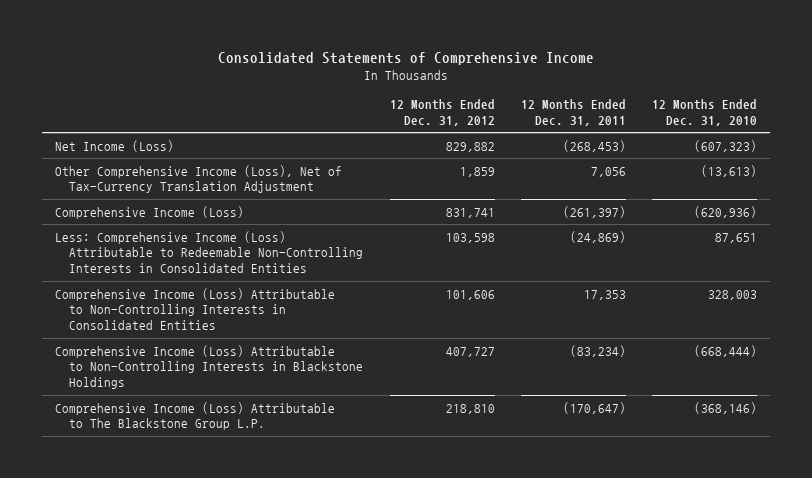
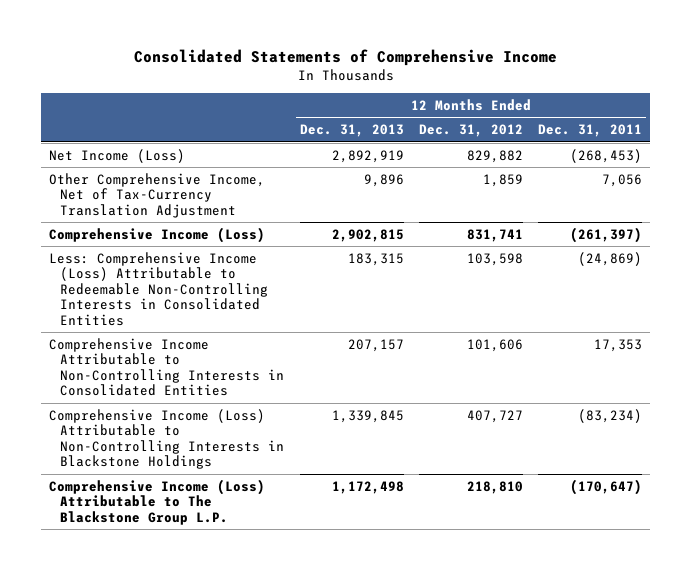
[652,98,758,126] 12 Months Ended Dec. 31, 2010 -> none
none -> [299,124,404,138] Dec. 31, 2013
[54,164,342,194] Other Comprehensive Income (Loss), Net of Tax-Currency Translation Adjustment -> [48,172,265,218] Other Comprehensive Income, Net of Tax-Currency Translation Adjustment
[54,287,335,331] Comprehensive Income (Loss) Attributable to Non-Controlling Interests in Consolidated Entities -> [48,337,285,397] Comprehensive Income Attributable to Non-Controlling Interests in Consolidated Entities

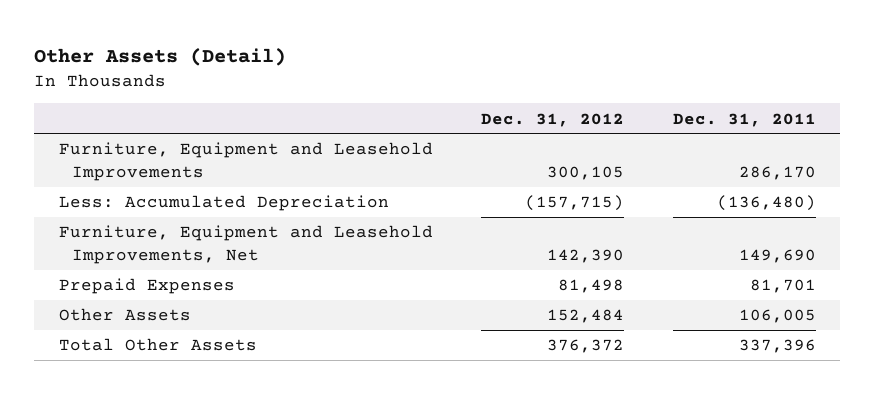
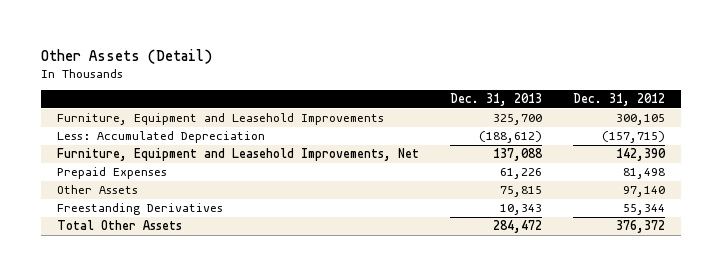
[673,112,817,127] Dec. 31, 2011 -> none
none -> [450,93,543,107] Dec. 31, 2013
[547,309,625,324] 152,484 -> [623,186,666,198] 97,140
none -> [56,203,223,216] Freestanding Derivatives

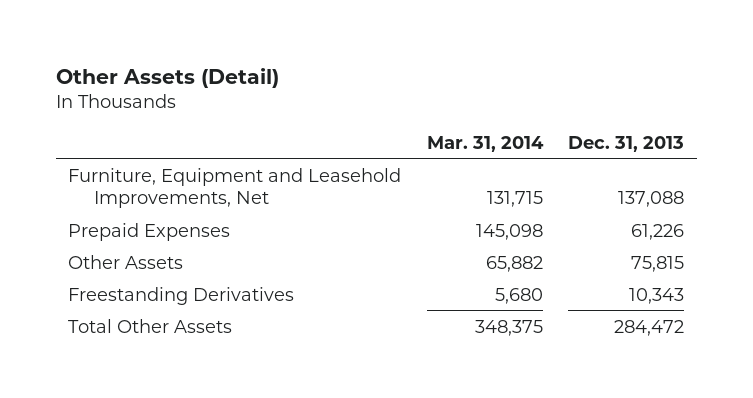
[573,93,666,107] Dec. 31, 2012 -> none
none -> [426,135,544,152] Mar. 31, 2014
[56,113,384,126] Furniture, Equipment and Leasehold Improvements -> none
[56,131,265,144] Less: Accumulated Depreciation -> none

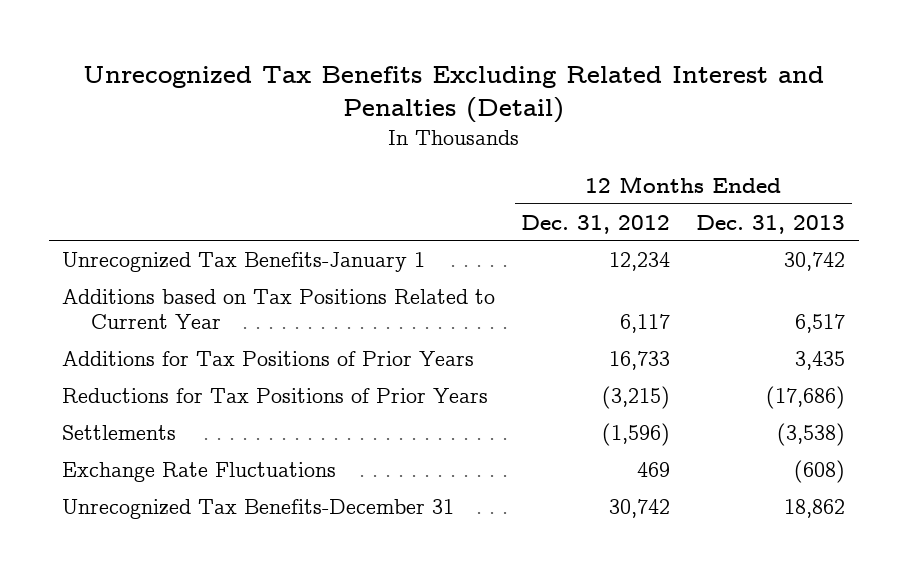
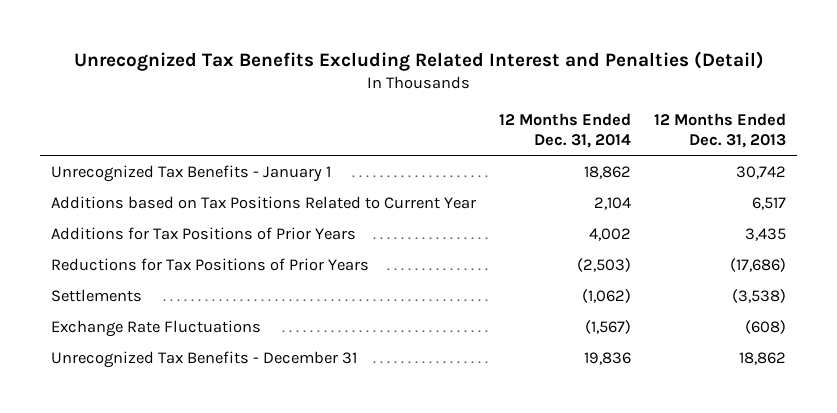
[521,214,671,234] Dec. 31, 2012 -> none
none -> [499,113,632,148] 12 Months Ended Dec. 31, 2014
[62,251,426,272] Unrecognized Tax Benefits-January 1 -> [51,164,332,182] Unrecognized Tax Benefits - January 1
[62,498,455,519] Unrecognized Tax Benefits-December 31 -> [51,350,358,368] Unrecognized Tax Benefits - December 31

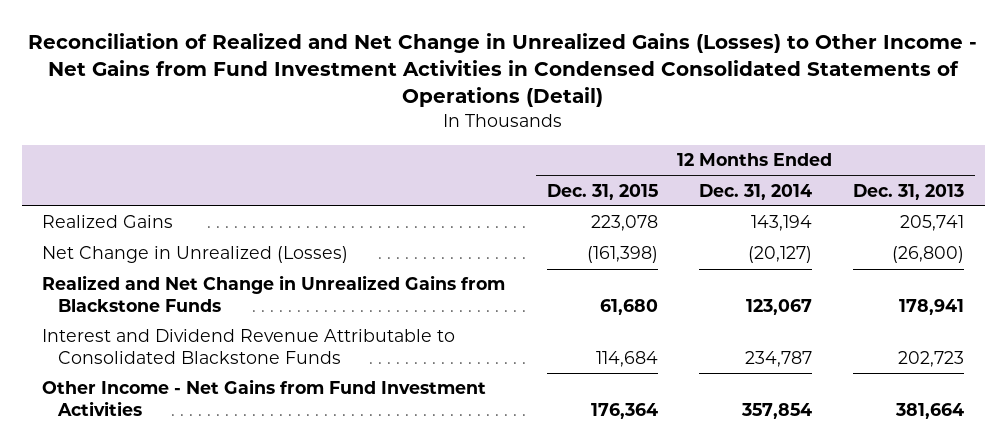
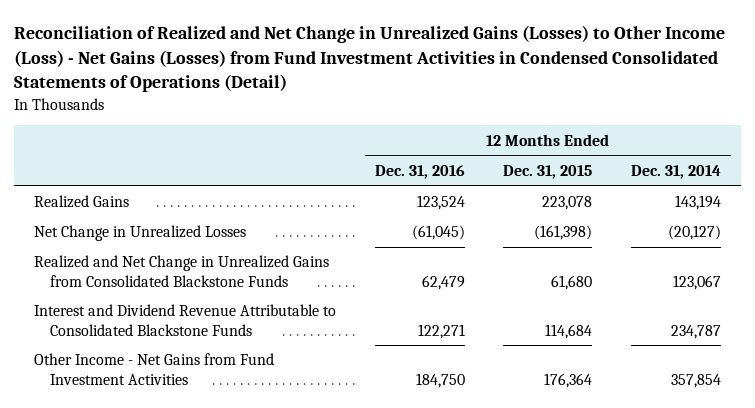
[28,32,978,108] Reconciliation of Realized and Net Change in Unrealized Gains (Losses) to Other Income - Net Gains from Fund Investment Activities in Condensed Consolidated Statements of Operations (Detail) -> [14,24,726,93] Reconciliation of Realized and Net Change in Unrealized Gains (Losses) to Other Income (Loss) - Net Gains (Losses) from Fund Investment Activities in Condensed Consolidated Statements of Operations (Detail)
[853,183,965,200] Dec. 31, 2013 -> none
none -> [374,164,465,179] Dec. 31, 2016
[42,246,349,264] Net Change in Unrealized (Losses) -> [33,225,246,242] Net Change in Unrealized Losses
[42,275,506,313] Realized and Net Change in Unrealized Gains from Blackstone Funds -> [33,255,329,287] Realized and Net Change in Unrealized Gains from Consolidated Blackstone Funds

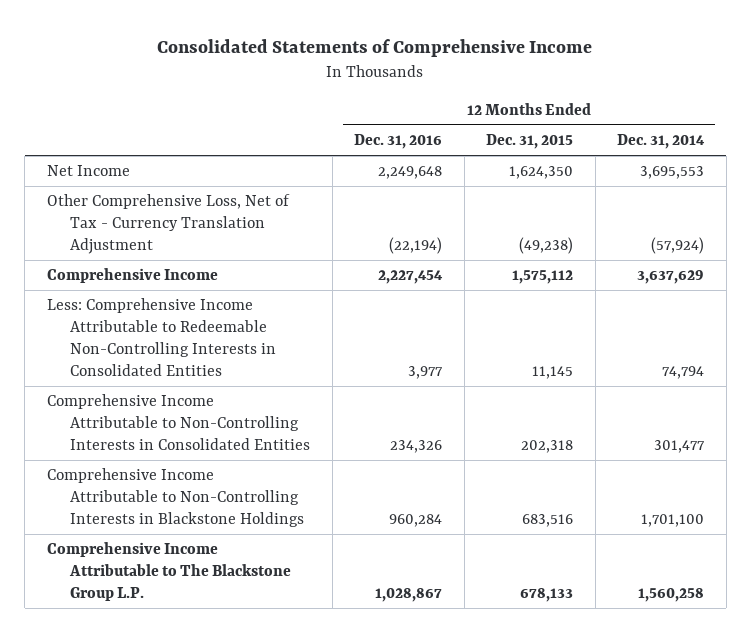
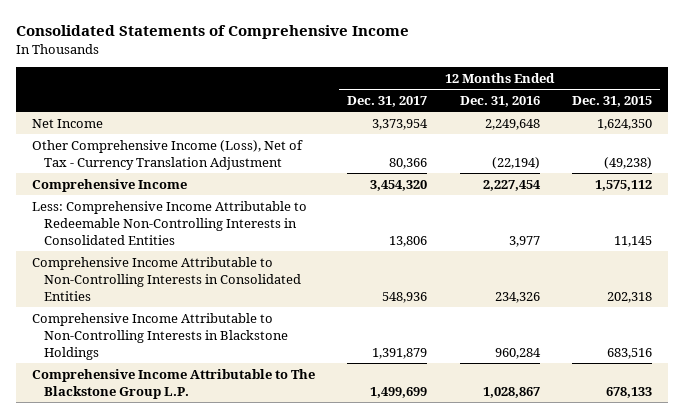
[617,134,706,150] Dec. 31, 2014 -> none
none -> [347,95,428,107] Dec. 31, 2017
[46,194,290,254] Other Comprehensive Loss, Net of Tax - Currency Translation Adjustment -> [32,139,304,170] Other Comprehensive Income (Loss), Net of Tax - Currency Translation Adjustment

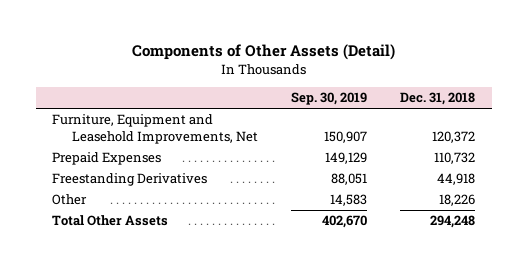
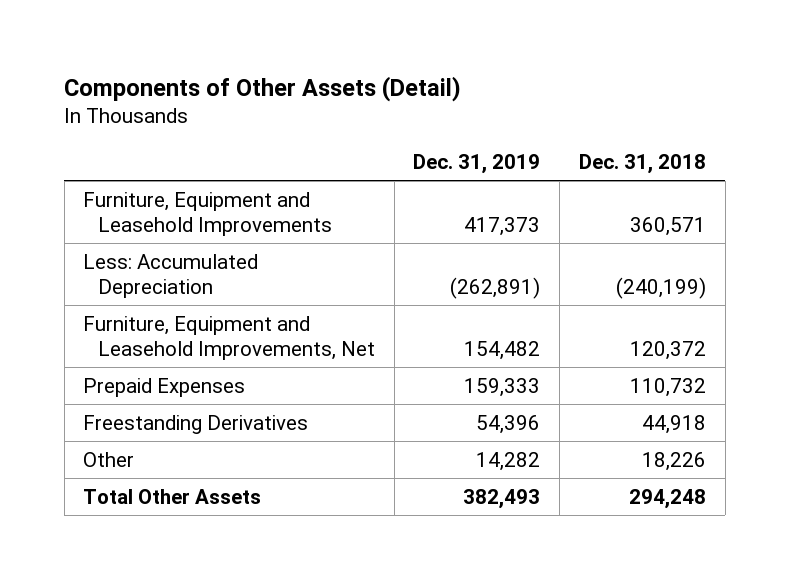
[291,92,368,106] Sep. 30, 2019 -> none
none -> [413,154,541,175] Dec. 31, 2019
none -> [83,191,332,236] Furniture, Equipment and Leasehold Improvements
none -> [83,253,259,298] Less: Accumulated Depreciation

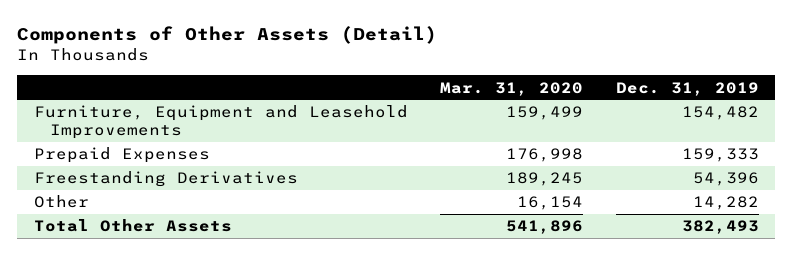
[578,154,706,175] Dec. 31, 2018 -> none
none -> [440,81,584,96] Mar. 31, 2020
[83,253,259,298] Less: Accumulated Depreciation -> none
[83,315,375,360] Furniture, Equipment and Leasehold Improvements, Net -> none
[464,216,541,236] 417,373 -> [681,106,759,121] 154,482

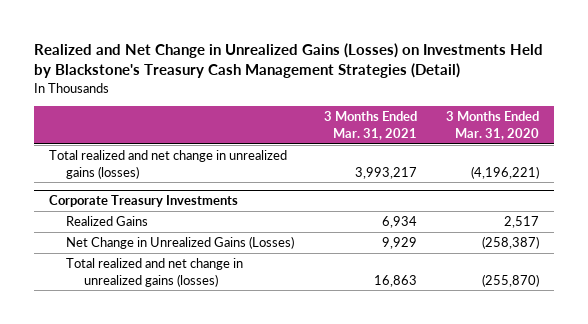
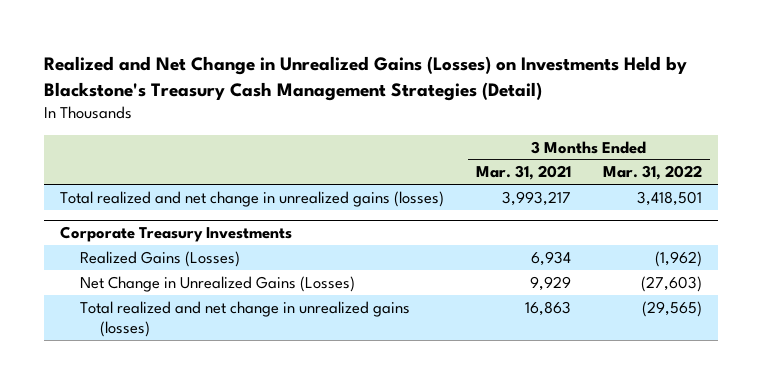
[445,111,539,141] 3 Months Ended Mar. 31, 2020 -> none
none -> [602,165,702,181] Mar. 31, 2022
[66,216,149,227] Realized Gains -> [80,250,241,267] Realized Gains (Losses)

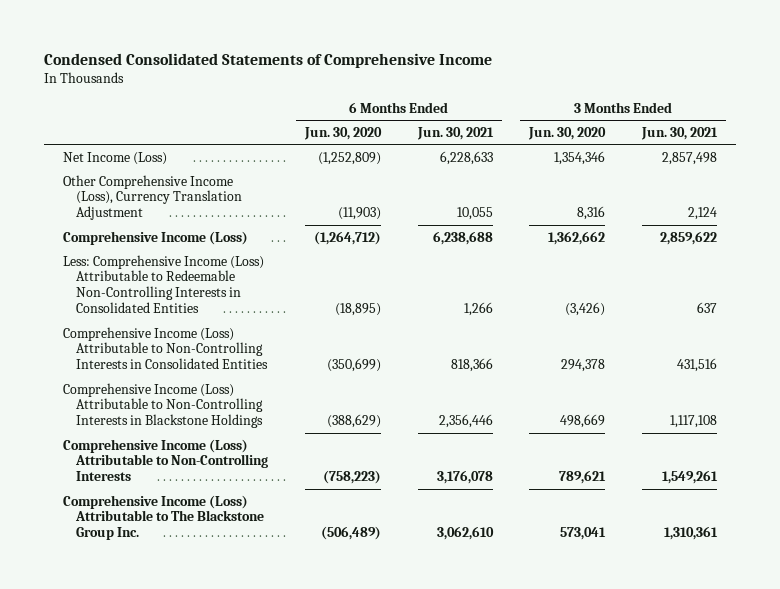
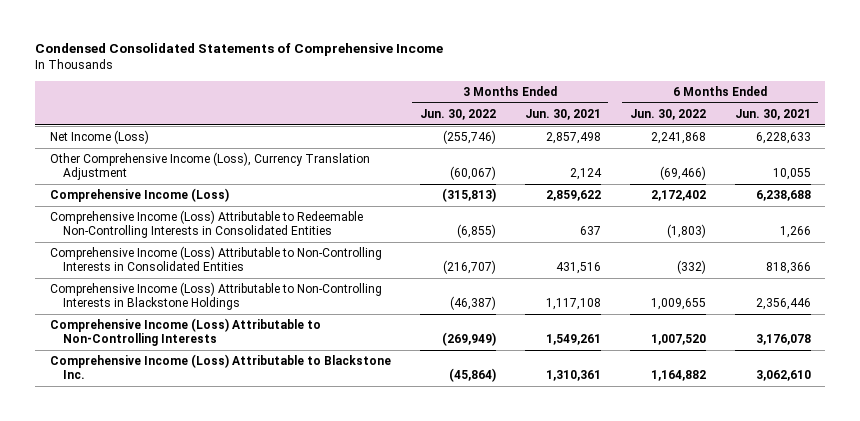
[303,126,382,140] Jun. 30, 2020 -> none
[528,126,607,140] Jun. 30, 2020 -> none
none -> [419,108,496,120] Jun. 30, 2022
none -> [629,108,706,120] Jun. 30, 2022
[62,254,264,314] Less: Comprehensive Income (Loss) Attributable to Redeemable Non-Controlling Interests in Consolidated Entities -> [49,210,363,239] Comprehensive Income (Loss) Attributable to Redeemable Non-Controlling Interests in Consolidated Entities
[62,494,265,541] Comprehensive Income (Loss) Attributable to The Blackstone Group Inc. -> [49,354,391,380] Comprehensive Income (Loss) Attributable to Blackstone Inc.

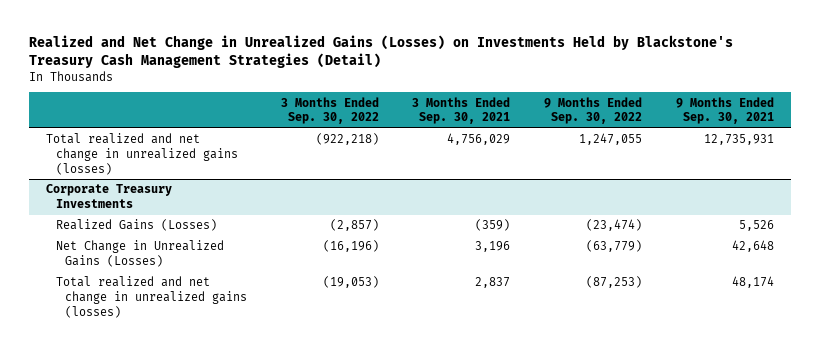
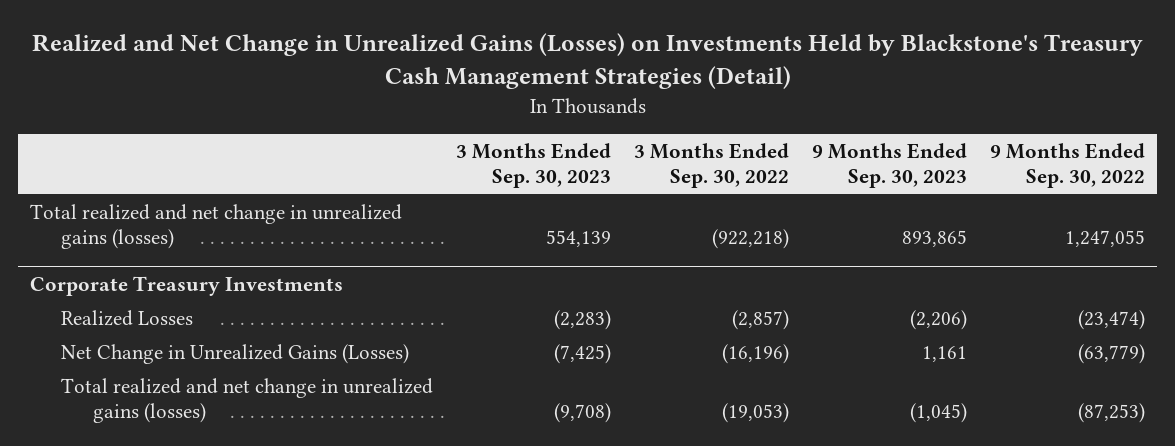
[412,96,511,125] 3 Months Ended Sep. 30, 2021 -> none
[675,96,774,125] 9 Months Ended Sep. 30, 2021 -> none
none -> [456,142,612,189] 3 Months Ended Sep. 30, 2023
none -> [812,142,968,189] 9 Months Ended Sep. 30, 2023
[55,219,217,232] Realized Gains (Losses) -> [61,309,194,326] Realized Losses

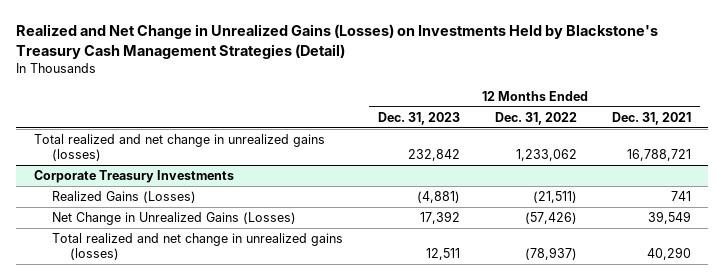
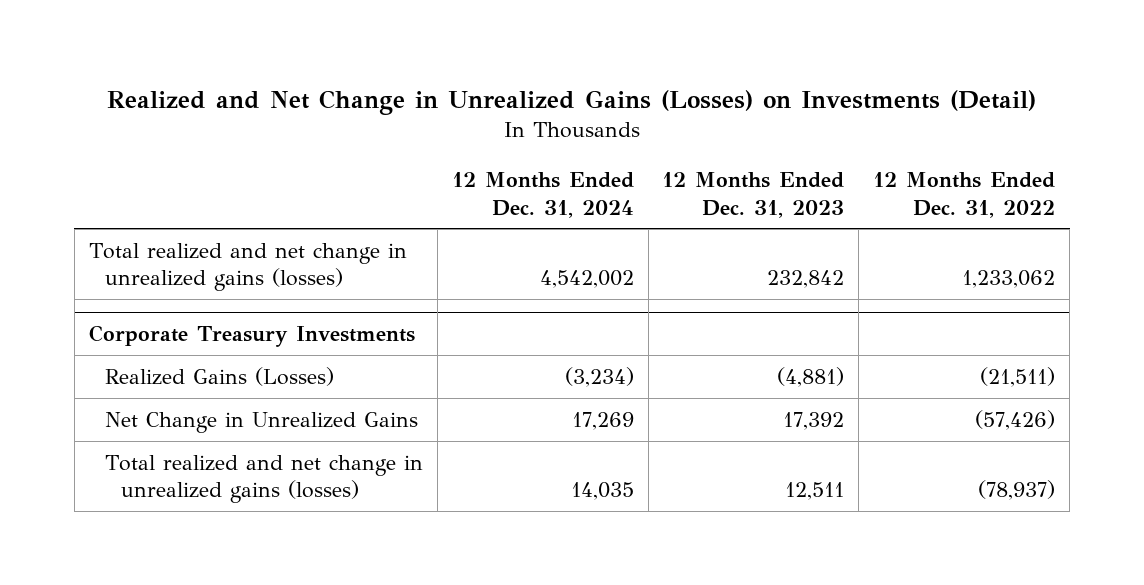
[16,24,659,59] Realized and Net Change in Unrealized Gains (Losses) on Investments Held by Blackstone's Treasury Cash Management Strategies (Detail) -> [106,89,1036,115] Realized and Net Change in Unrealized Gains (Losses) on Investments (Detail)
[611,111,691,125] Dec. 31, 2021 -> none
none -> [451,172,634,218] 12 Months Ended Dec. 31, 2024
[52,212,297,226] Net Change in Unrealized Gains (Losses) -> [105,411,419,433] Net Change in Unrealized Gains

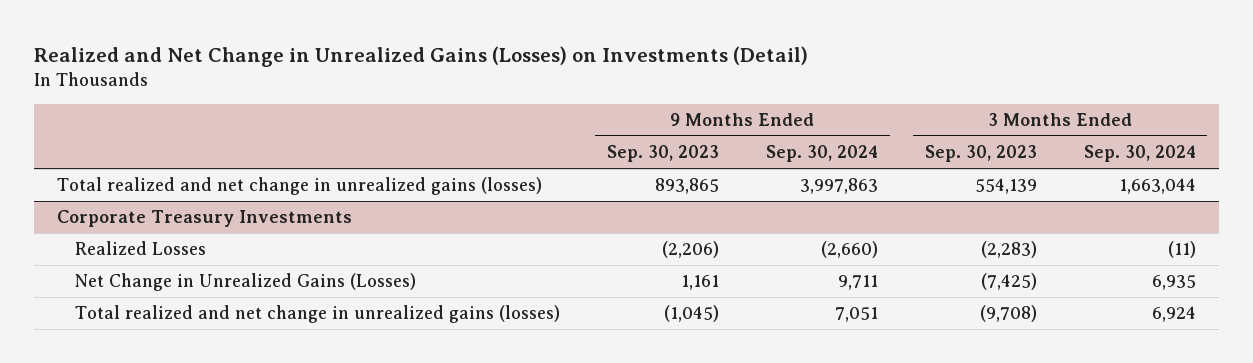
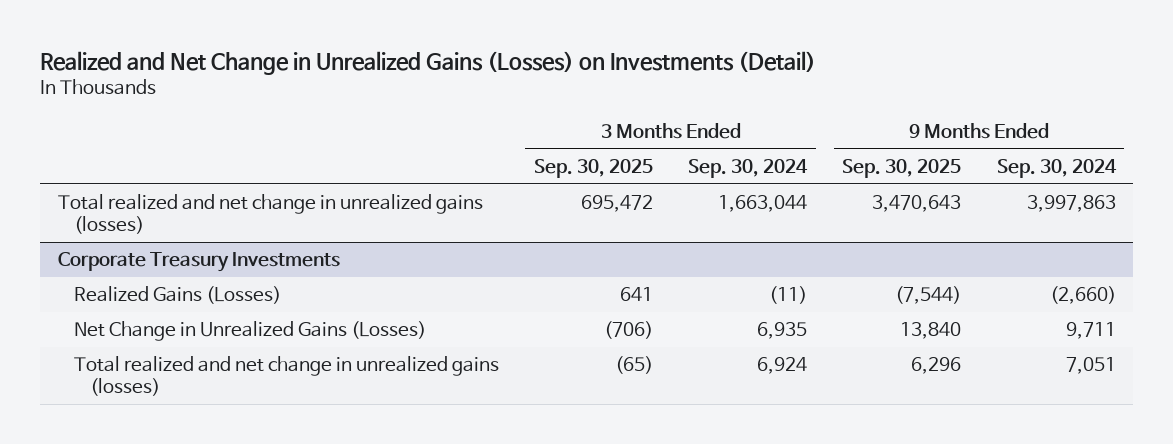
[606,145,719,163] Sep. 30, 2023 -> none
[924,145,1037,163] Sep. 30, 2023 -> none
none -> [533,158,653,178] Sep. 30, 2025
none -> [842,158,962,178] Sep. 30, 2025
[75,241,207,256] Realized Losses -> [73,286,281,305] Realized Gains (Losses)

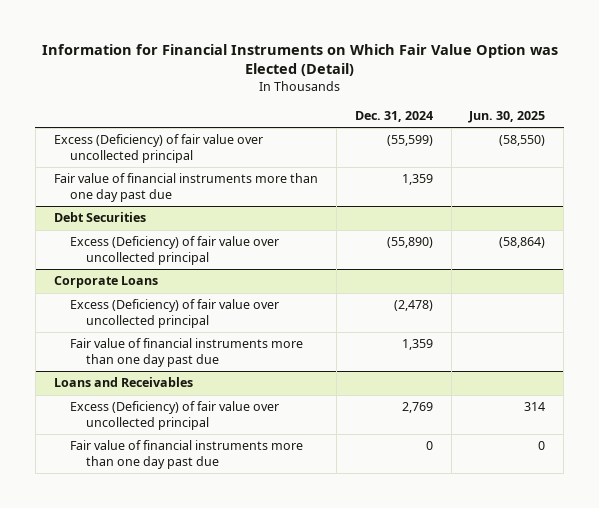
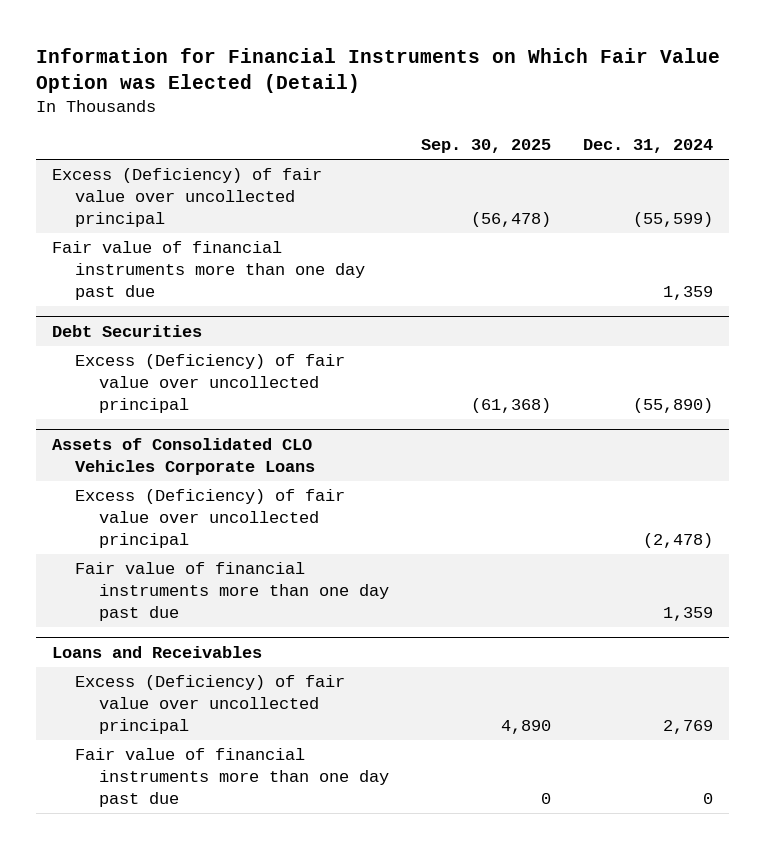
[468,110,546,123] Jun. 30, 2025 -> none
none -> [420,139,551,154] Sep. 30, 2025
[53,276,158,289] Corporate Loans -> [52,438,316,476] Assets of Consolidated CLO Vehicles Corporate Loans

